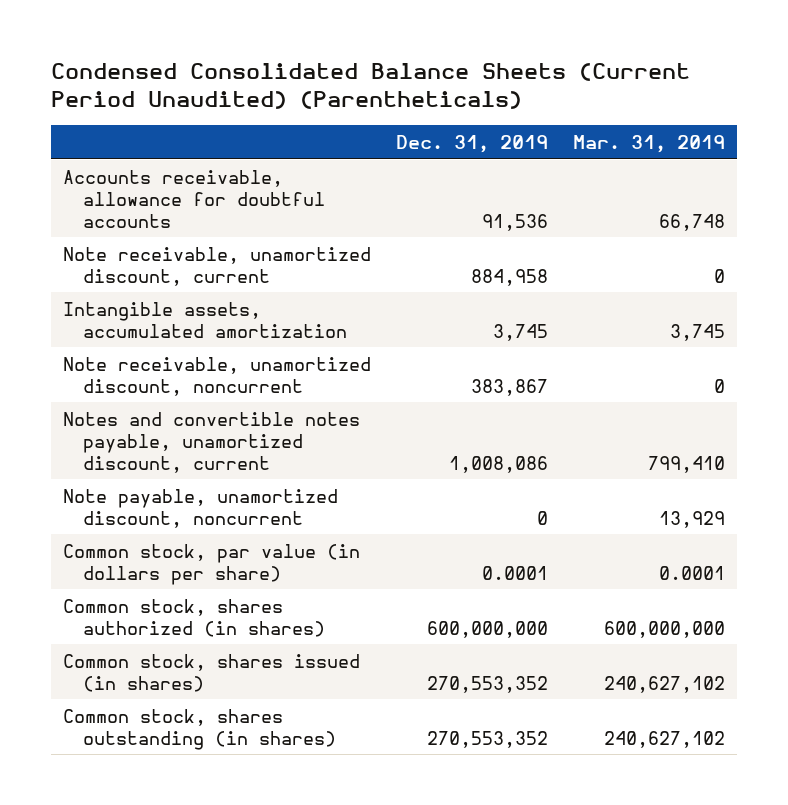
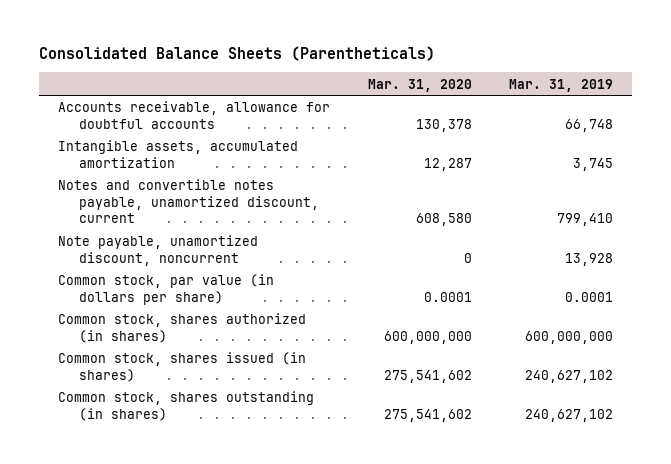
[50,63,690,110] Condensed Consolidated Balance Sheets (Current Period Unaudited) (Parentheticals) -> [38,46,435,62] Consolidated Balance Sheets (Parentheticals)
[395,134,548,153] Dec. 31, 2019 -> none
none -> [367,78,472,92] Mar. 31, 2020
[63,246,372,286] Note receivable, unamortized discount, current -> none
[63,356,372,396] Note receivable, unamortized discount, noncurrent -> none
[658,510,725,528] 13,929 -> [565,252,614,266] 13,928

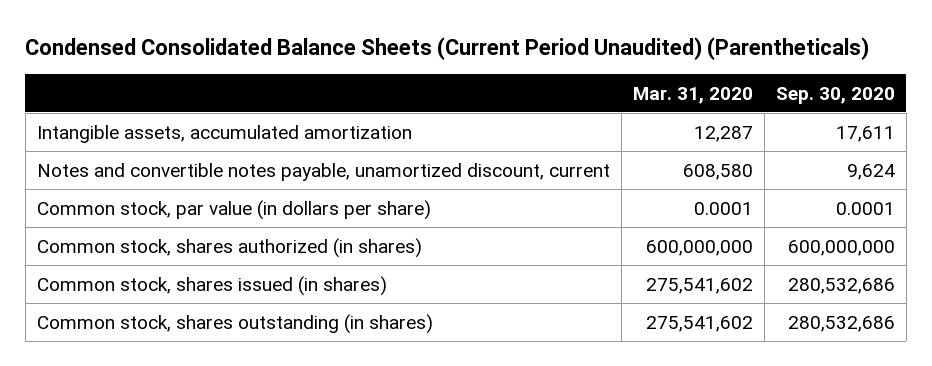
[38,46,435,62] Consolidated Balance Sheets (Parentheticals) -> [25,36,870,60] Condensed Consolidated Balance Sheets (Current Period Unaudited) (Parentheticals)
[509,78,614,92] Mar. 31, 2019 -> none
none -> [775,86,895,104] Sep. 30, 2020
[57,101,330,129] Accounts receivable, allowance for doubtful accounts -> none
[57,235,258,266] Note payable, unamortized discount, noncurrent -> none

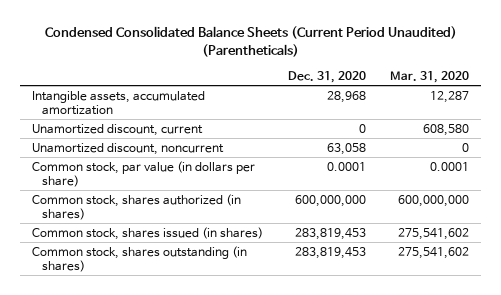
[775,86,895,104] Sep. 30, 2020 -> none
none -> [287,70,366,83] Dec. 31, 2020
[36,162,610,181] Notes and convertible notes payable, unamortized discount, current -> [32,123,204,136] Unamortized discount, current
none -> [32,142,225,155] Unamortized discount, noncurrent

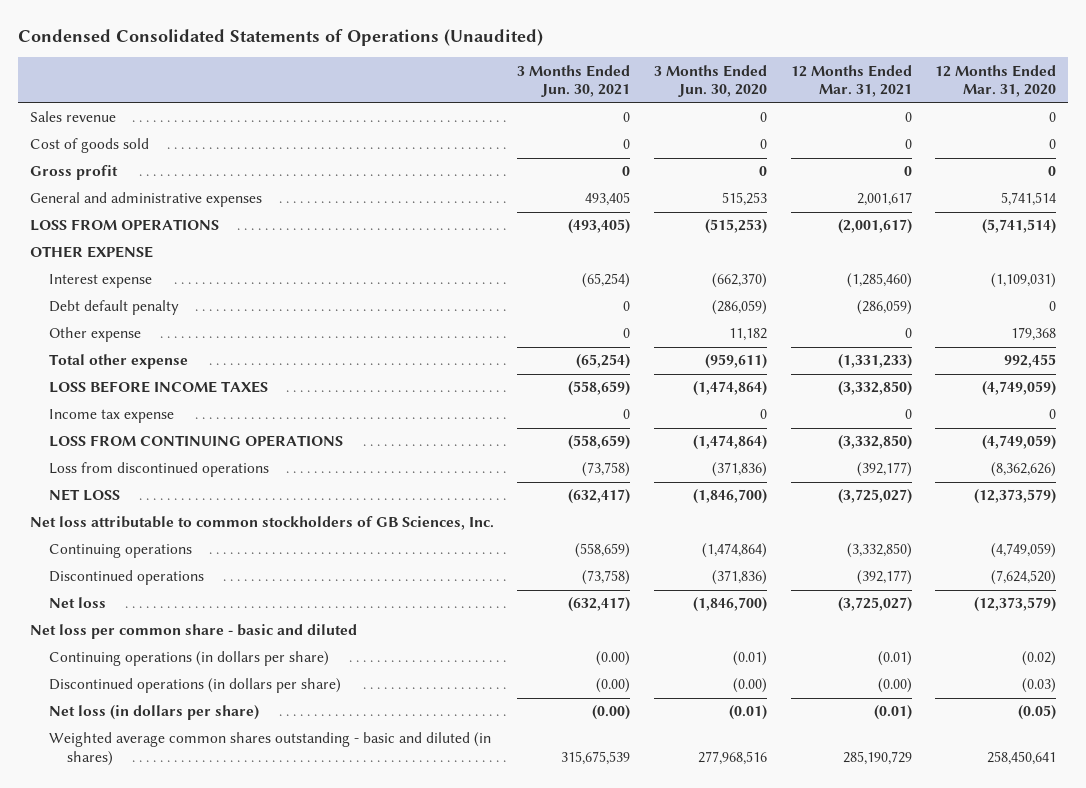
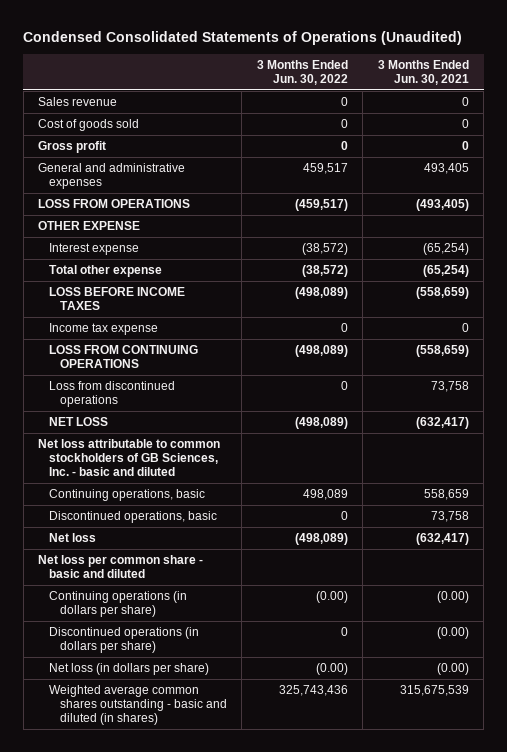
[654,64,768,98] 3 Months Ended Jun. 30, 2020 -> none
[790,64,912,98] 12 Months Ended Mar. 31, 2021 -> none
[935,64,1057,98] 12 Months Ended Mar. 31, 2020 -> none
none -> [256,59,348,85] 3 Months Ended Jun. 30, 2022
[48,300,179,316] Debt default penalty -> none
[48,327,141,343] Other expense -> none
[582,462,631,478] (73,758) -> [430,380,469,392] 73,758
[29,516,494,531] Net loss attributable to common stockholders of GB Sciences, Inc. -> [38,438,221,477] Net loss attributable to common stockholders of GB Sciences, Inc. - basic and diluted
[48,544,192,559] Continuing operations -> [48,488,205,501] Continuing operations, basic
[575,543,631,559] (558,659) -> [423,488,469,500] 558,659
[48,570,204,586] Discontinued operations -> [48,510,217,523] Discontinued operations, basic
[582,570,631,586] (73,758) -> [430,510,469,522] 73,758

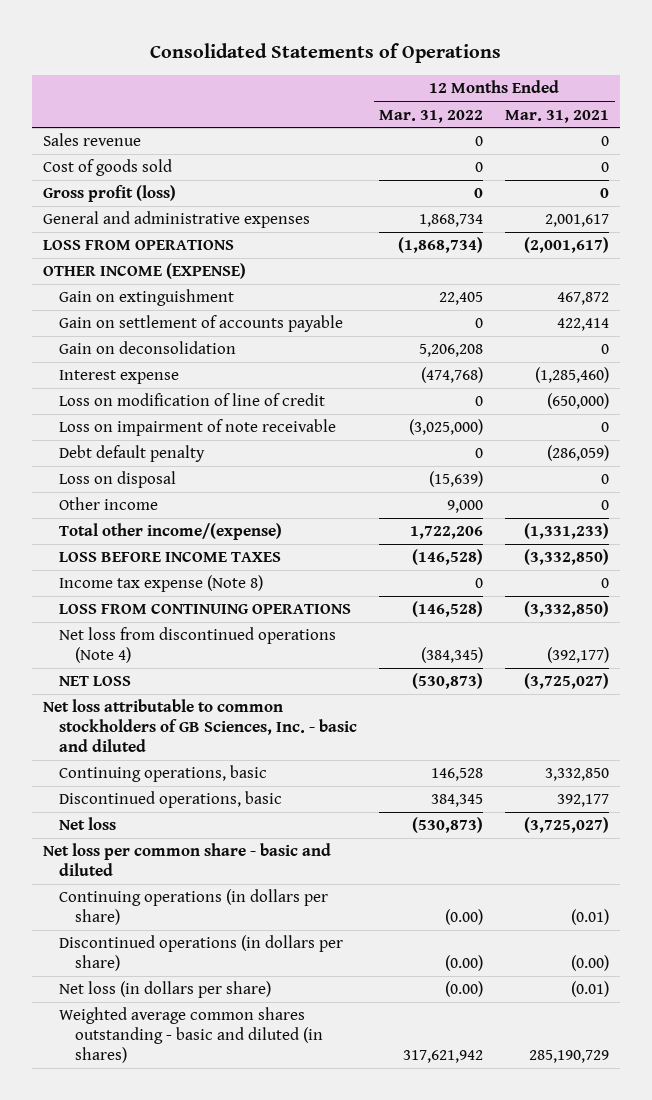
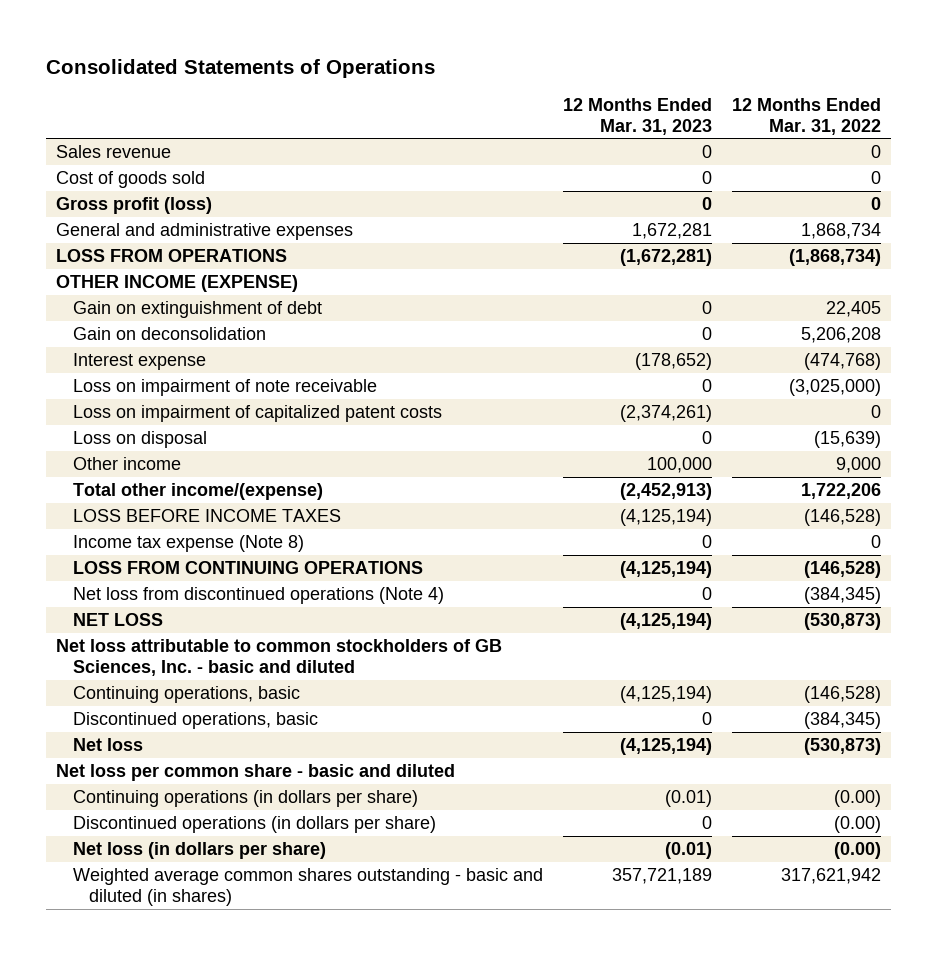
[505,109,610,123] Mar. 31, 2021 -> none
none -> [562,97,712,135] 12 Months Ended Mar. 31, 2023
[59,315,344,333] Gain on settlement of accounts payable -> none
[59,289,235,307] Gain on extinguishment -> [72,300,322,318] Gain on extinguishment of debt
[59,393,326,407] Loss on modification of line of credit -> none
[59,445,206,463] Debt default penalty -> none
none -> [72,404,442,422] Loss on impairment of capitalized patent costs
[431,768,484,782] 146,528 -> [804,685,882,703] (146,528)
[431,794,484,808] 384,345 -> [804,711,882,729] (384,345)

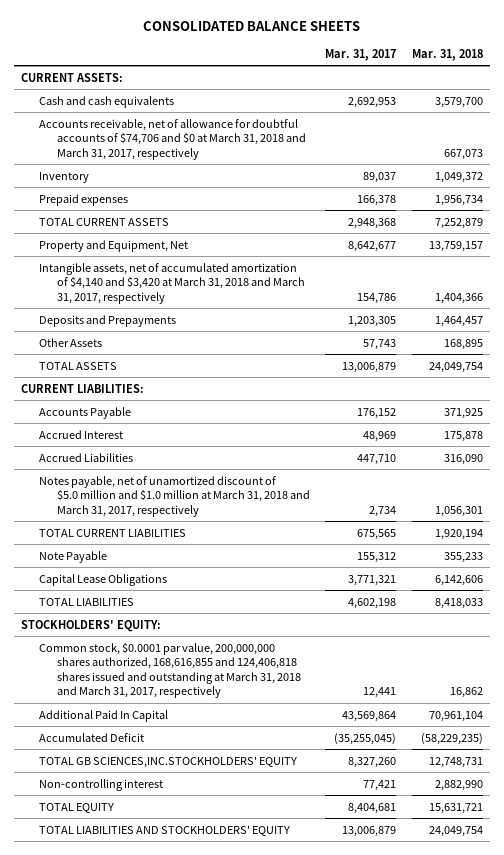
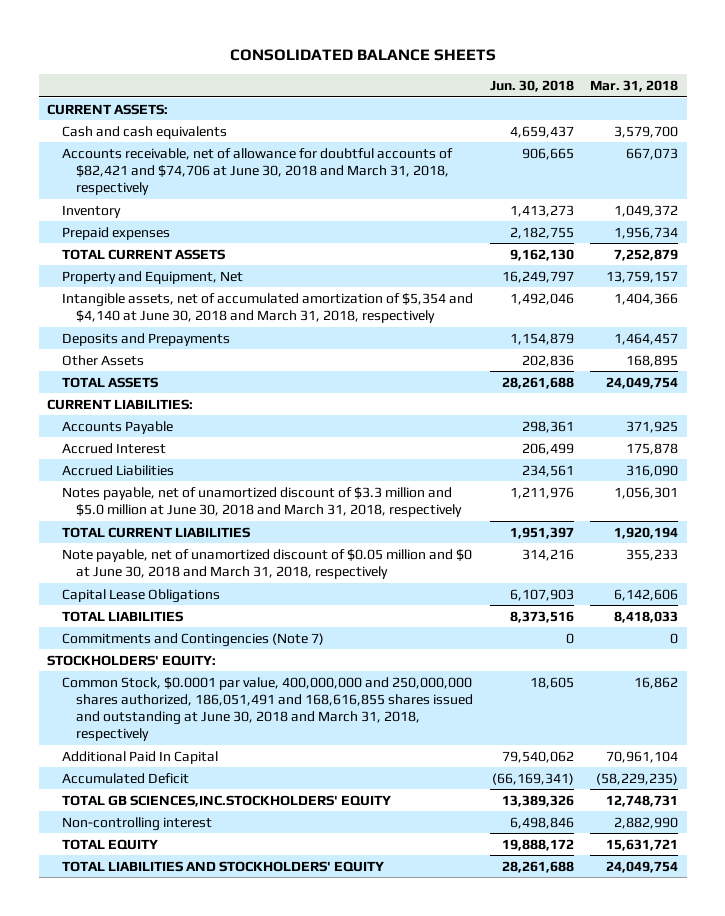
[325,48,397,61] Mar. 31, 2017 -> none
none -> [489,79,574,92] Jun. 30, 2018
[39,118,307,160] Accounts receivable, net of allowance for doubtful accounts of $74,706 and $0 at March 31, 2018 and March 31, 2017, respectively -> [61,147,453,195] Accounts receivable, net of allowance for doubtful accounts of $82,421 and $74,706 at June 30, 2018 and March 31, 2018, respectively
[39,262,306,304] Intangible assets, net of accumulated amortization of $4,140 and $3,420 at March 31, 2018 and March 31, 2017, respectively -> [61,292,473,323] Intangible assets, net of accumulated amortization of $5,354 and $4,140 at June 30, 2018 and March 31, 2018, respectively
[39,475,311,517] Notes payable, net of unamortized discount of $5.0 million and $1.0 million at March 31, 2018 and March 31, 2017, respectively -> [61,486,463,517] Notes payable, net of unamortized discount of $3.3 million and $5.0 million at June 30, 2018 and March 31, 2018, respectively
[39,550,108,563] Note Payable -> [61,548,472,579] Note payable, net of unamortized discount of $0.05 million and $0 at June 30, 2018 and March 31, 2018, respectively
none -> [61,632,324,647] Commitments and Contingencies (Note 7)
[39,641,302,699] Common stock, $0.0001 par value, 200,000,000 shares authorized, 168,616,855 and 124,406,818 shares issued and outstanding at March 31, 2018 and March 31, 2017, respectively -> [61,676,474,741] Common Stock, $0.0001 par value, 400,000,000 and 250,000,000 shares authorized, 186,051,491 and 168,616,855 shares issued and outstanding at June 30, 2018 and March 31, 2018, respectively

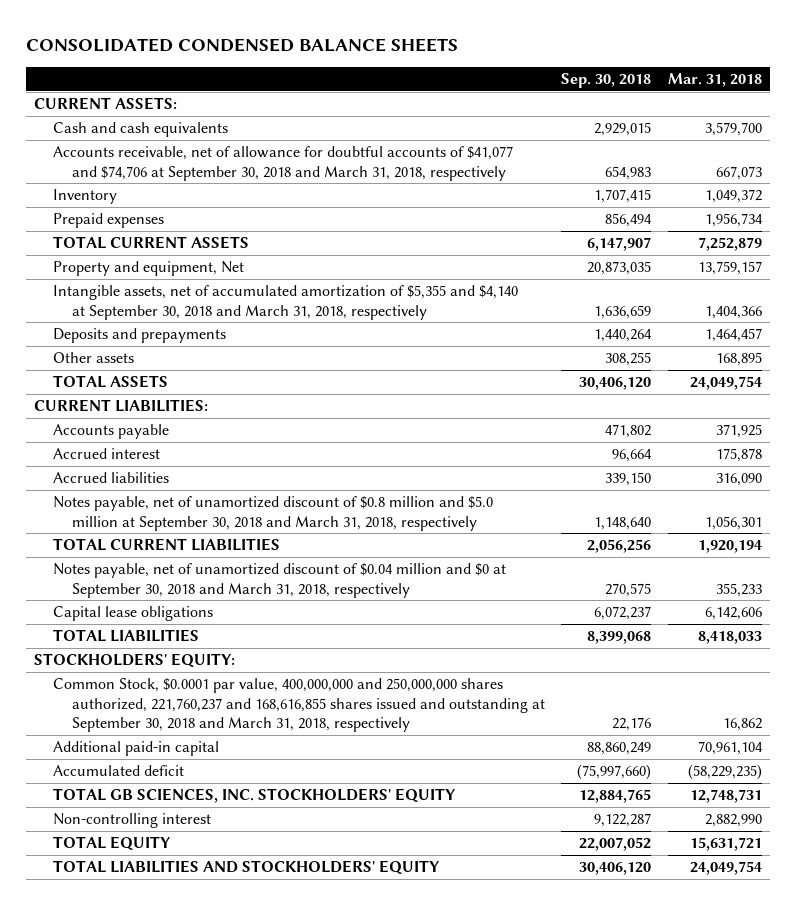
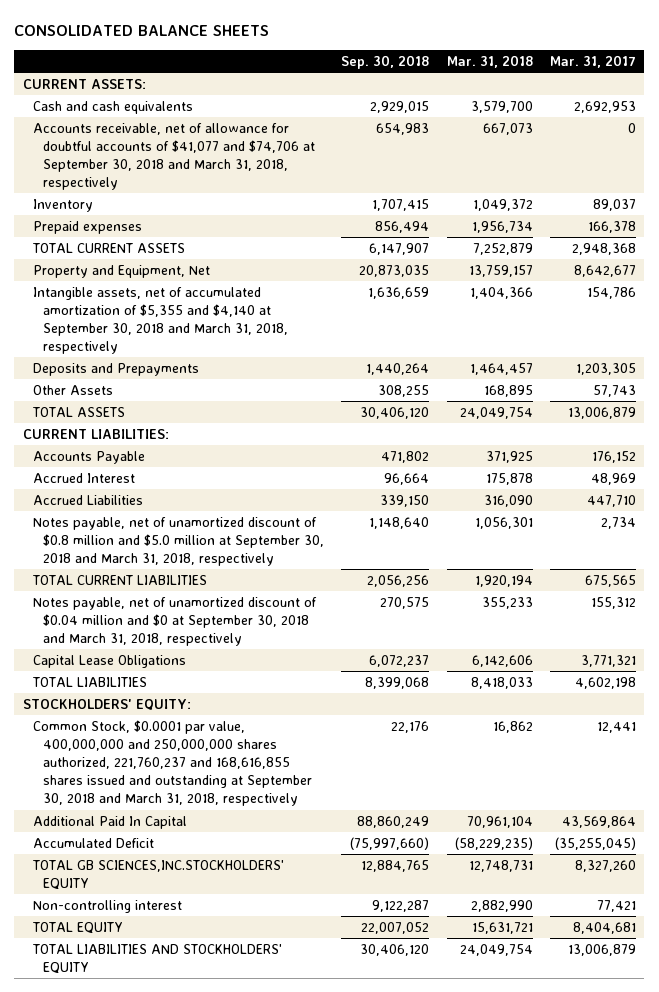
[25,37,458,52] CONSOLIDATED CONDENSED BALANCE SHEETS -> [14,25,270,37] CONSOLIDATED BALANCE SHEETS
none -> [549,54,636,68] Mar. 31, 2017
[53,261,245,277] Property and equipment, Net -> [32,264,210,278] Property and Equipment, Net
[53,328,227,344] Deposits and prepayments -> [32,362,199,376] Deposits and Prepayments
[53,352,135,364] Other assets -> [32,384,113,395] Other Assets
[53,424,170,440] Accounts payable -> [32,450,145,464] Accounts Payable
[53,448,161,460] Accrued interest -> [32,472,135,483] Accrued Interest
[53,472,170,484] Accrued liabilities -> [32,494,143,505] Accrued Liabilities
[53,606,214,622] Capital lease obligations -> [32,654,186,668] Capital Lease Obligations
[53,741,220,757] Additional paid-in capital -> [32,815,187,829] Additional Paid In Capital
[53,765,185,777] Accumulated deficit -> [32,837,154,848] Accumulated Deficit
[53,788,457,804] TOTAL GB SCIENCES, INC. STOCKHOLDERS' EQUITY -> [31,859,284,890] TOTAL GB SCIENCES,INC.STOCKHOLDERS' EQUITY

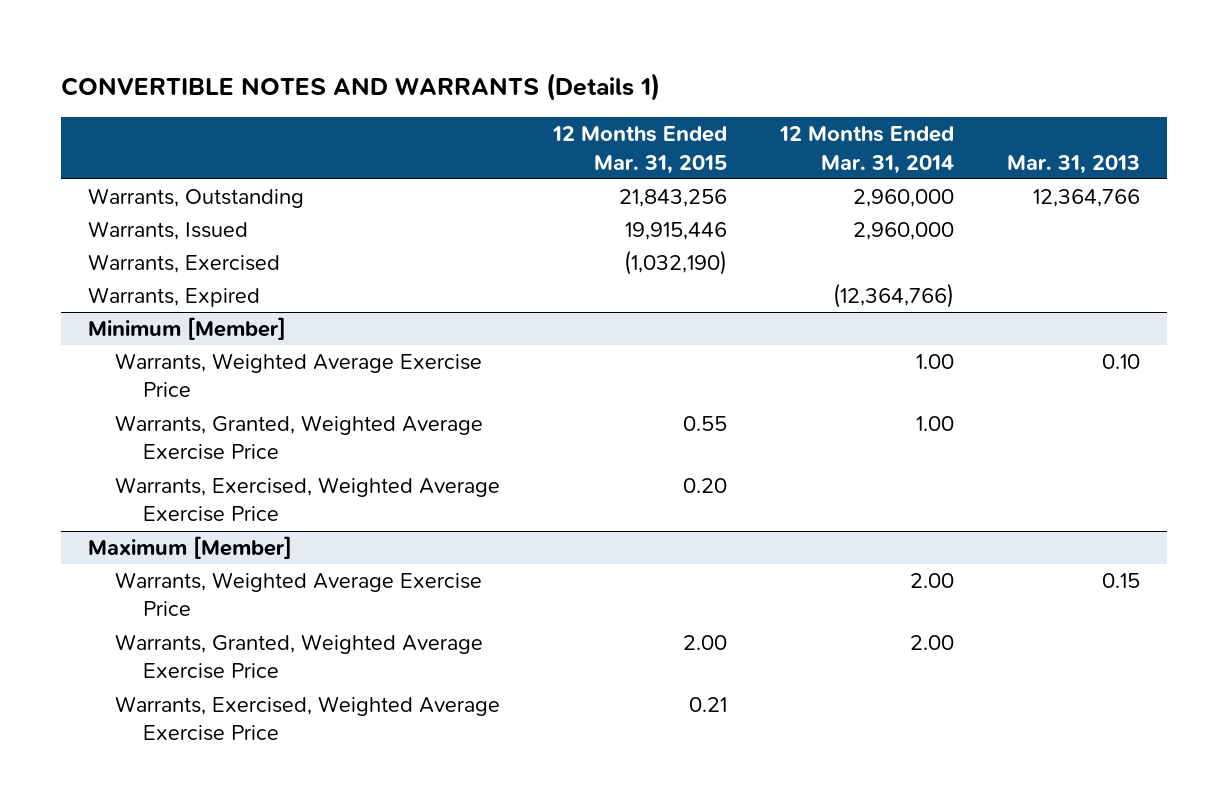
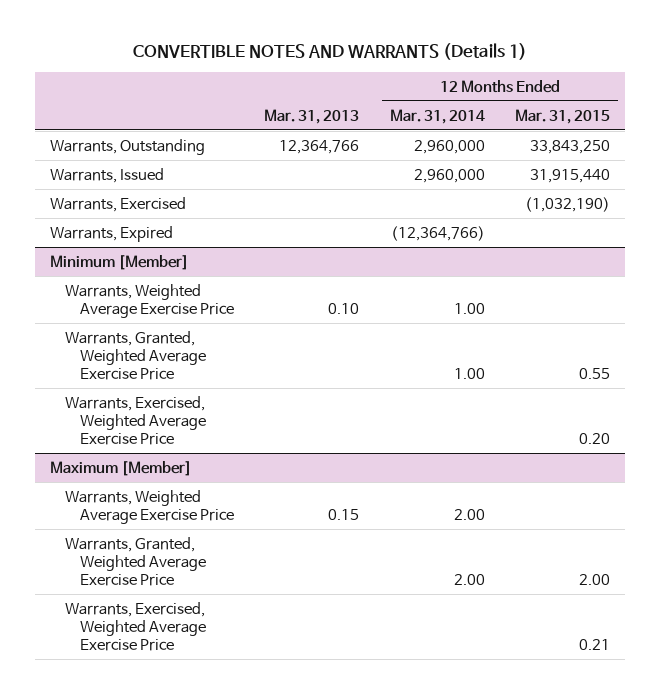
[619,189,728,208] 21,843,256 -> [530,139,611,154] 33,843,250
[625,222,728,241] 19,915,446 -> [530,168,611,183] 31,915,440

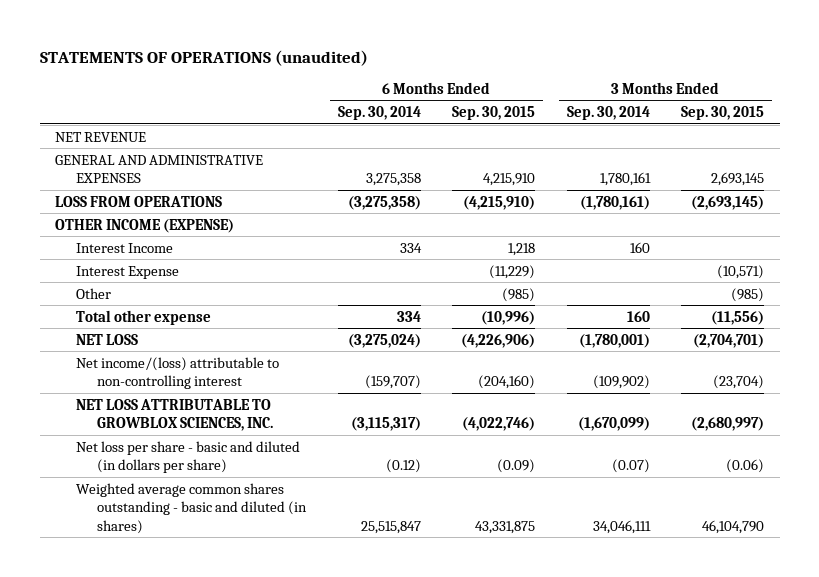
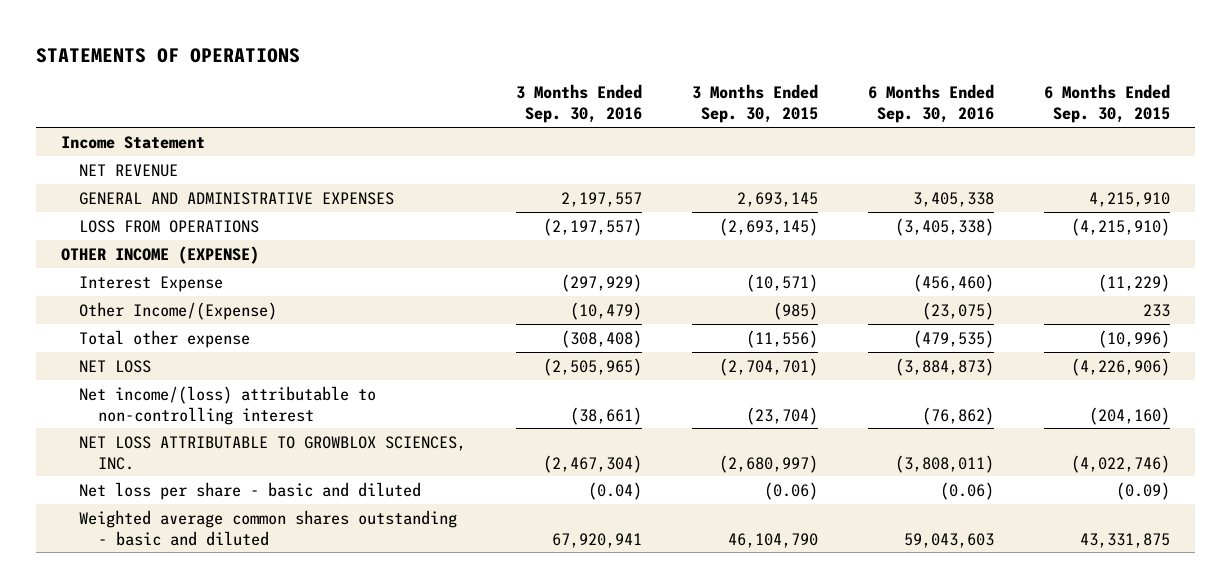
[39,49,368,66] STATEMENTS OF OPERATIONS (unaudited) -> [36,48,301,64] STATEMENTS OF OPERATIONS
[337,106,421,121] Sep. 30, 2014 -> none
[566,106,650,121] Sep. 30, 2014 -> none
none -> [516,84,643,124] 3 Months Ended Sep. 30, 2016
none -> [868,84,995,124] 6 Months Ended Sep. 30, 2016
none -> [61,135,206,149] Income Statement
[76,242,174,253] Interest Income -> none
[76,287,112,299] Other -> [79,301,278,320] Other Income/(Expense)
[502,287,536,302] (985) -> [1143,303,1171,317] 233
[76,440,301,474] Net loss per share - basic and diluted (in dollars per share) -> [79,481,422,500] Net loss per share - basic and diluted
[76,482,308,534] Weighted average common shares outstanding - basic and diluted (in shares) -> [79,509,458,546] Weighted average common shares outstanding - basic and diluted

